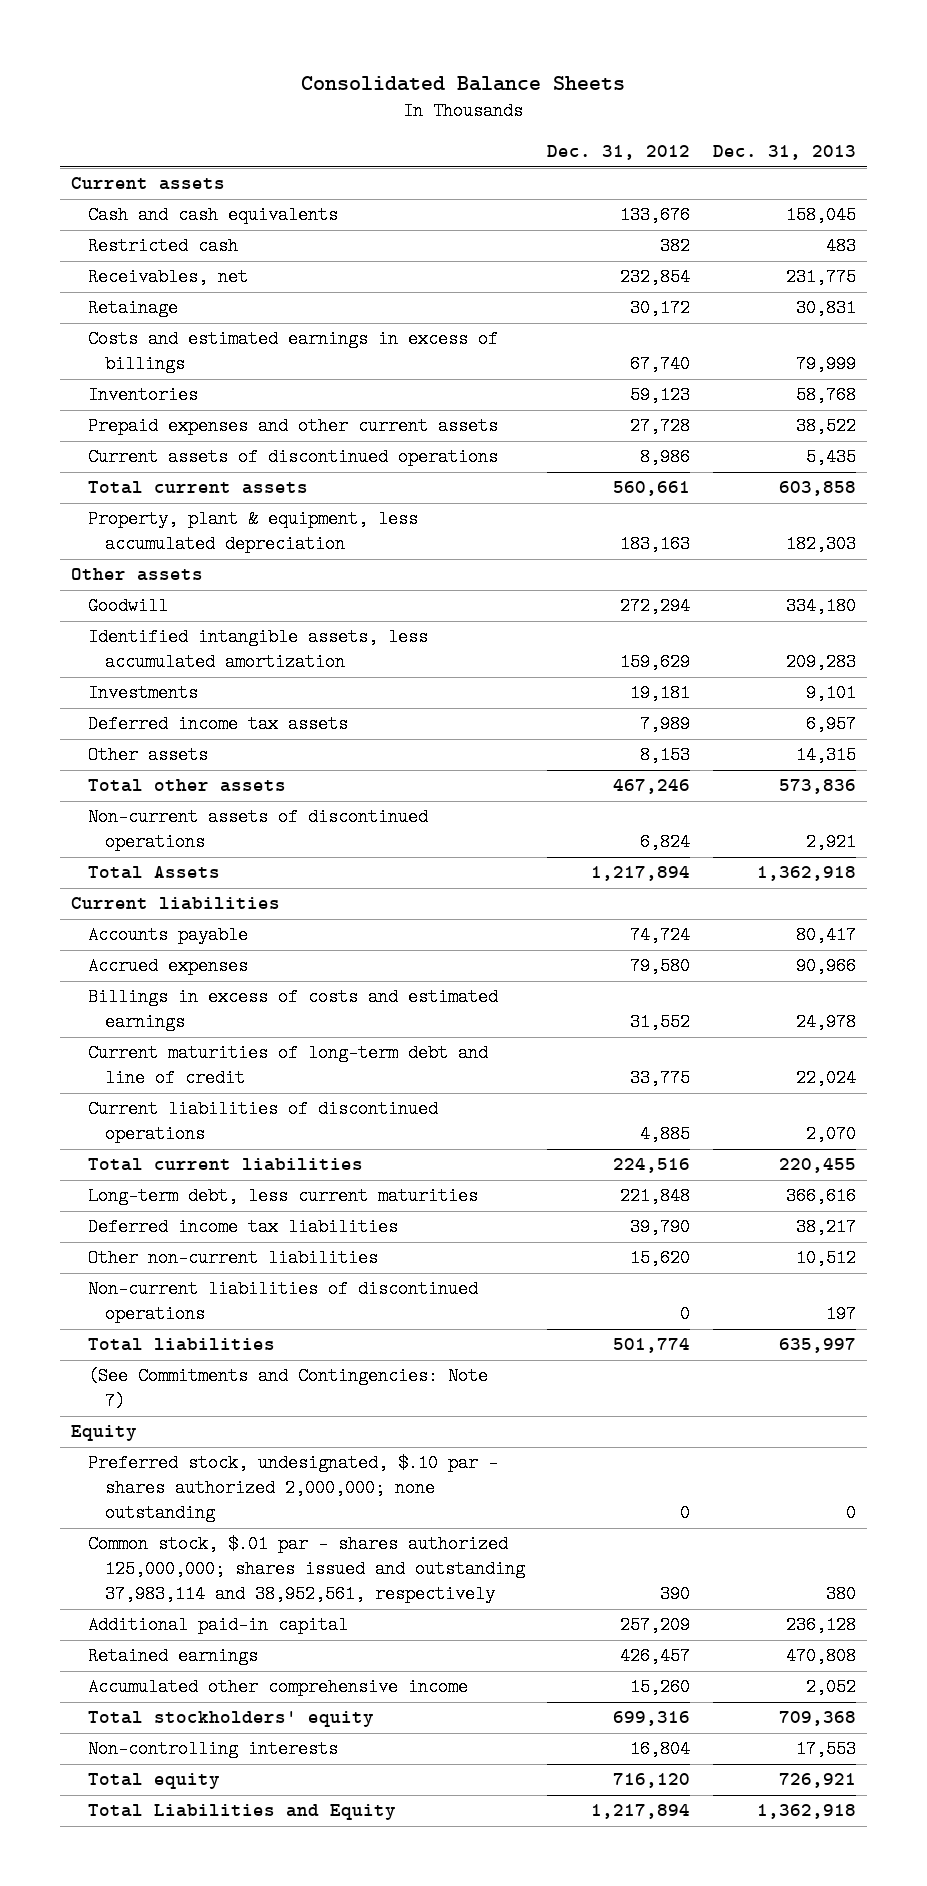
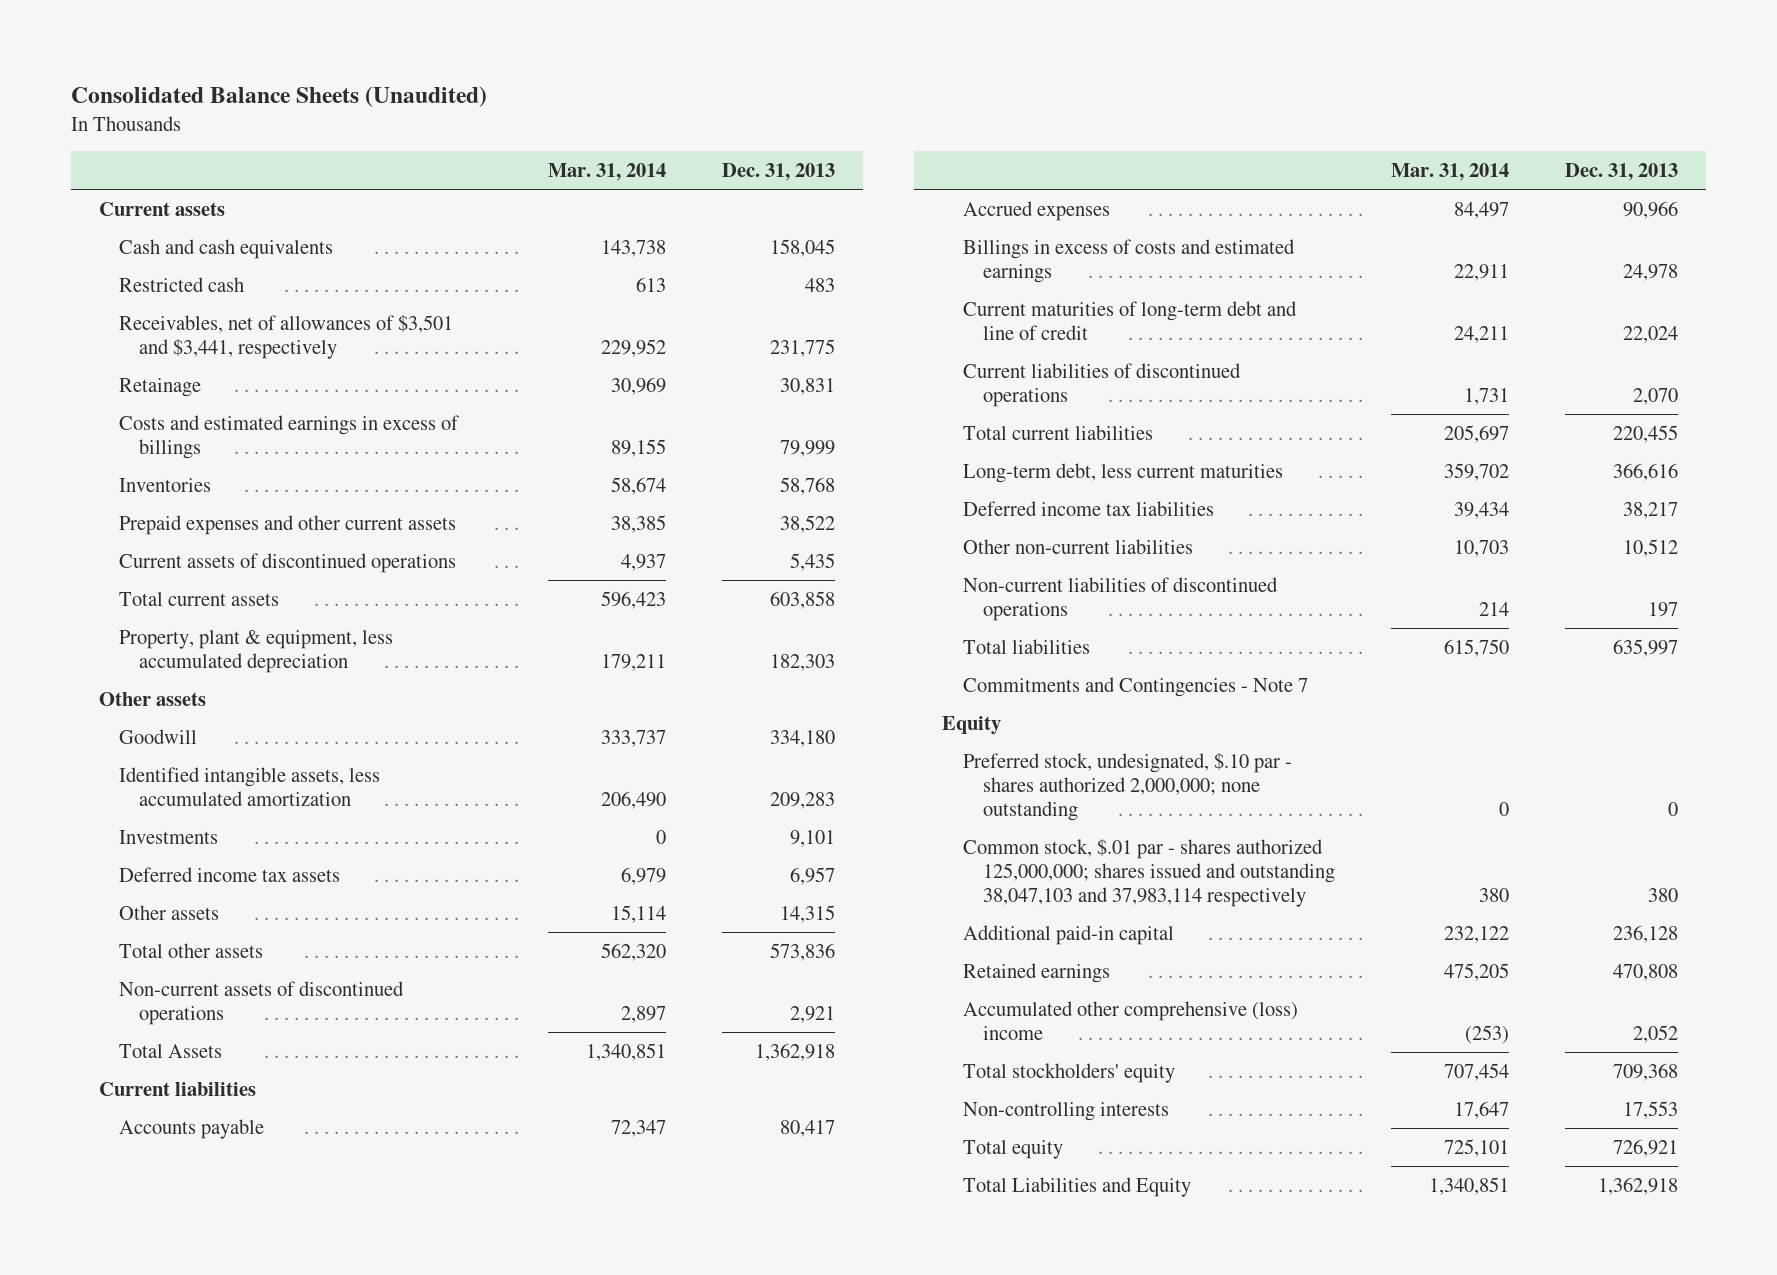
[301,76,626,92] Consolidated Balance Sheets -> [70,85,487,107] Consolidated Balance Sheets (Unaudited)
[547,145,691,161] Dec. 31, 2012 -> none
none -> [547,163,666,182] Mar. 31, 2014
[88,268,249,287] Receivables, net -> [119,314,454,360] Receivables, net of allowances of $3,501 and $3,441, respectively
[88,1367,489,1411] (See Commitments and Contingencies: Note 7) -> [962,676,1308,697] Commitments and Contingencies - Note 7
[88,1535,525,1604] Common stock, $.01 par - shares authorized 125,000,000; shares issued and outstanding 37,983,114 and 38,952,561, respectively -> [962,838,1336,908] Common stock, $.01 par - shares authorized 125,000,000; shares issued and outstanding 38,047,103 and 37,983,114 respectively
[88,1678,469,1697] Accumulated other comprehensive income -> [962,1000,1298,1041] Accumulated other comprehensive (loss) income

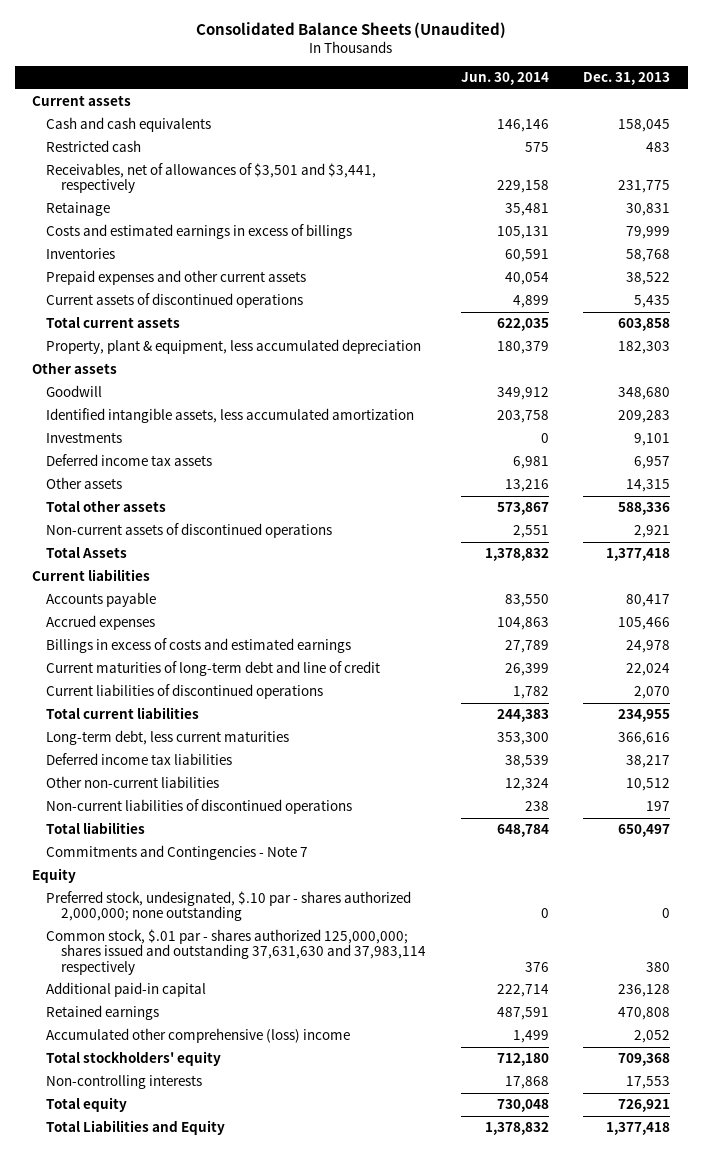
[547,163,666,182] Mar. 31, 2014 -> none
none -> [460,72,549,86] Jun. 30, 2014
[769,729,835,747] 334,180 -> [618,387,671,401] 348,680
[769,942,835,961] 573,836 -> [618,502,671,516] 588,336
[754,1042,835,1061] 1,362,918 -> [606,548,671,562] 1,377,418
[1623,200,1679,219] 90,966 -> [618,617,671,631] 105,466
[1613,424,1679,443] 220,455 -> [618,709,671,723] 234,955
[1613,638,1679,657] 635,997 -> [618,824,671,838] 650,497
[962,838,1336,908] Common stock, $.01 par - shares authorized 125,000,000; shares issued and outstanding 38,047,103 and 37,983,114 respectively -> [46,929,426,975] Common stock, $.01 par - shares authorized 125,000,000; shares issued and outstanding 37,631,630 and 37,983,114 respectively
[1598,1176,1679,1195] 1,362,918 -> [606,1122,671,1136] 1,377,418

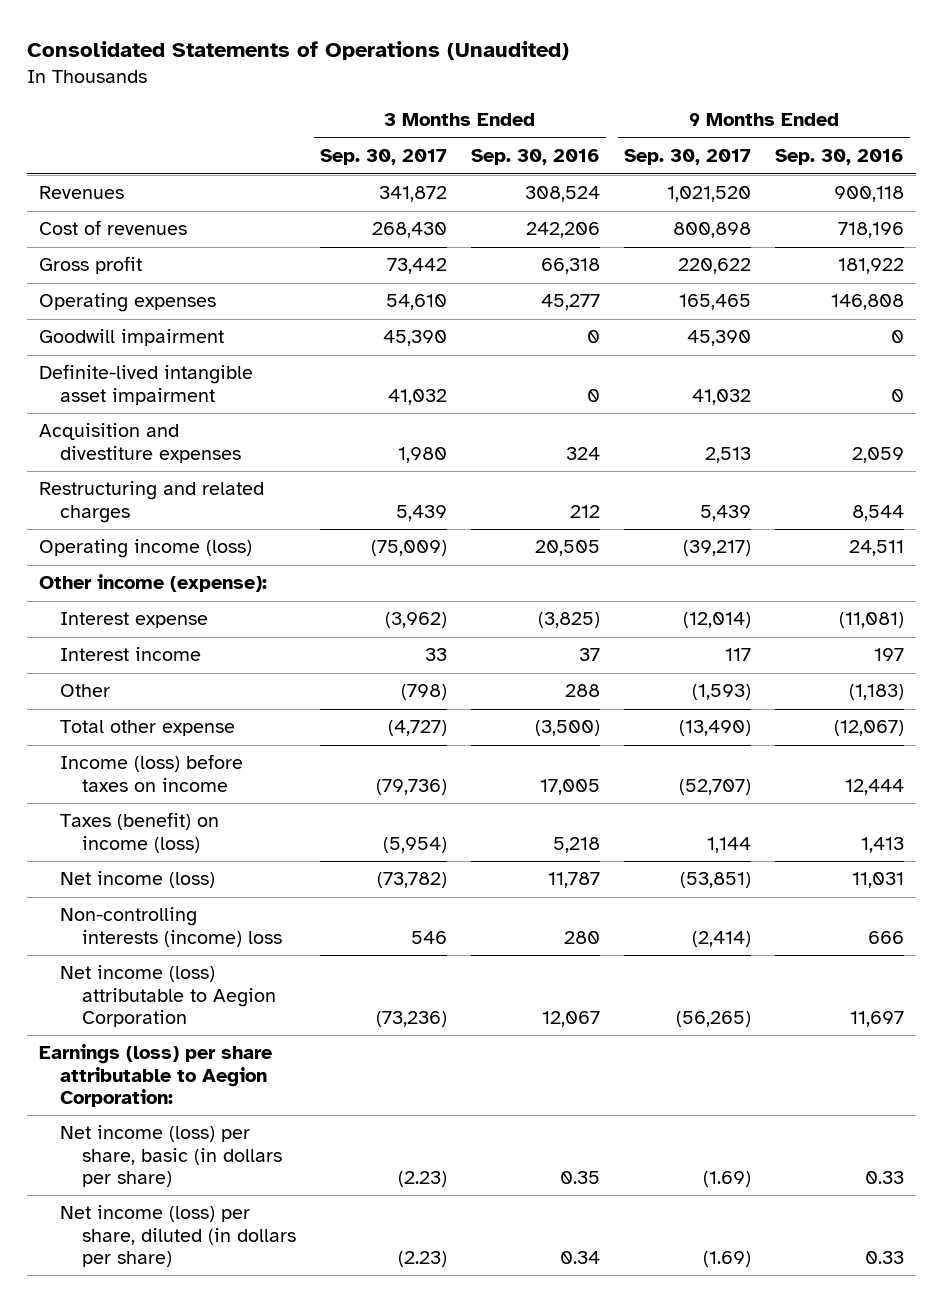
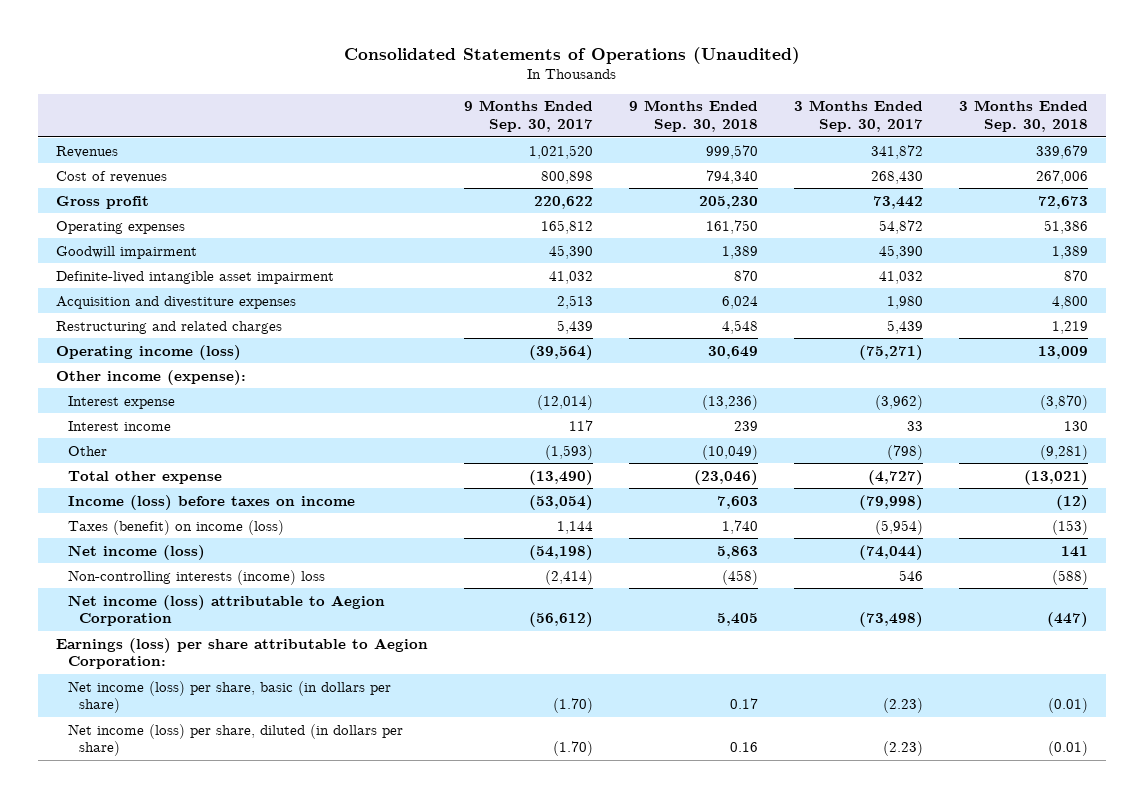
[470,149,600,166] Sep. 30, 2016 -> none
[775,149,905,166] Sep. 30, 2016 -> none
none -> [629,100,759,133] 9 Months Ended Sep. 30, 2018
none -> [959,100,1089,133] 3 Months Ended Sep. 30, 2018
[385,294,447,311] 54,610 -> [879,219,924,234] 54,872
[678,294,751,311] 165,465 -> [541,219,594,234] 165,812
[370,540,447,557] (75,009) -> [859,344,924,360] (75,271)
[682,540,751,557] (39,217) -> [529,344,594,360] (39,564)
[375,778,447,795] (79,736) -> [859,494,924,510] (79,998)
[678,778,751,795] (52,707) -> [529,494,594,510] (53,054)
[376,872,447,889] (73,782) -> [859,544,924,560] (74,044)
[679,872,751,889] (53,851) -> [529,544,594,560] (54,198)
[375,1011,447,1028] (73,236) -> [859,612,924,628] (73,498)
[675,1011,751,1028] (56,265) -> [529,612,594,628] (56,612)
[702,1171,751,1188] (1.69) -> [553,698,594,714] (1.70)
[702,1251,751,1268] (1.69) -> [553,741,594,757] (1.70)

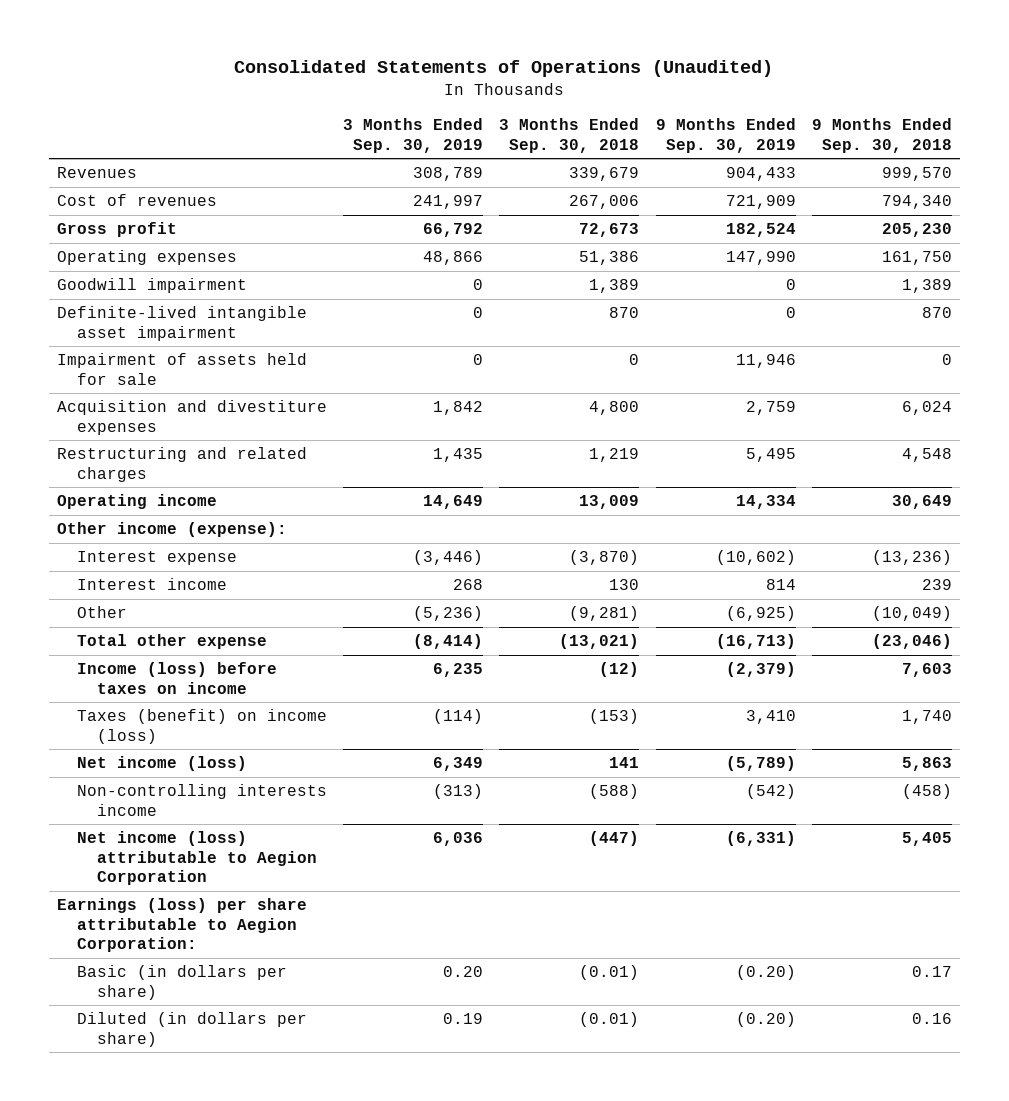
[464,100,594,133] 9 Months Ended Sep. 30, 2017 -> none
[794,100,924,133] 3 Months Ended Sep. 30, 2017 -> none
none -> [343,118,484,153] 3 Months Ended Sep. 30, 2019
none -> [655,118,796,153] 9 Months Ended Sep. 30, 2019
none -> [56,353,307,385] Impairment of assets held for sale
[55,344,241,360] Operating income (loss) -> [56,494,217,510] Operating income
[67,569,325,585] Non-controlling interests (income) loss -> [76,784,327,816] Non-controlling interests income
[67,680,391,714] Net income (loss) per share, basic (in dollars per share) -> [76,965,287,1000] Basic (in dollars per share)
[67,723,403,757] Net income (loss) per share, diluted (in dollars per share) -> [76,1012,307,1047] Diluted (in dollars per share)

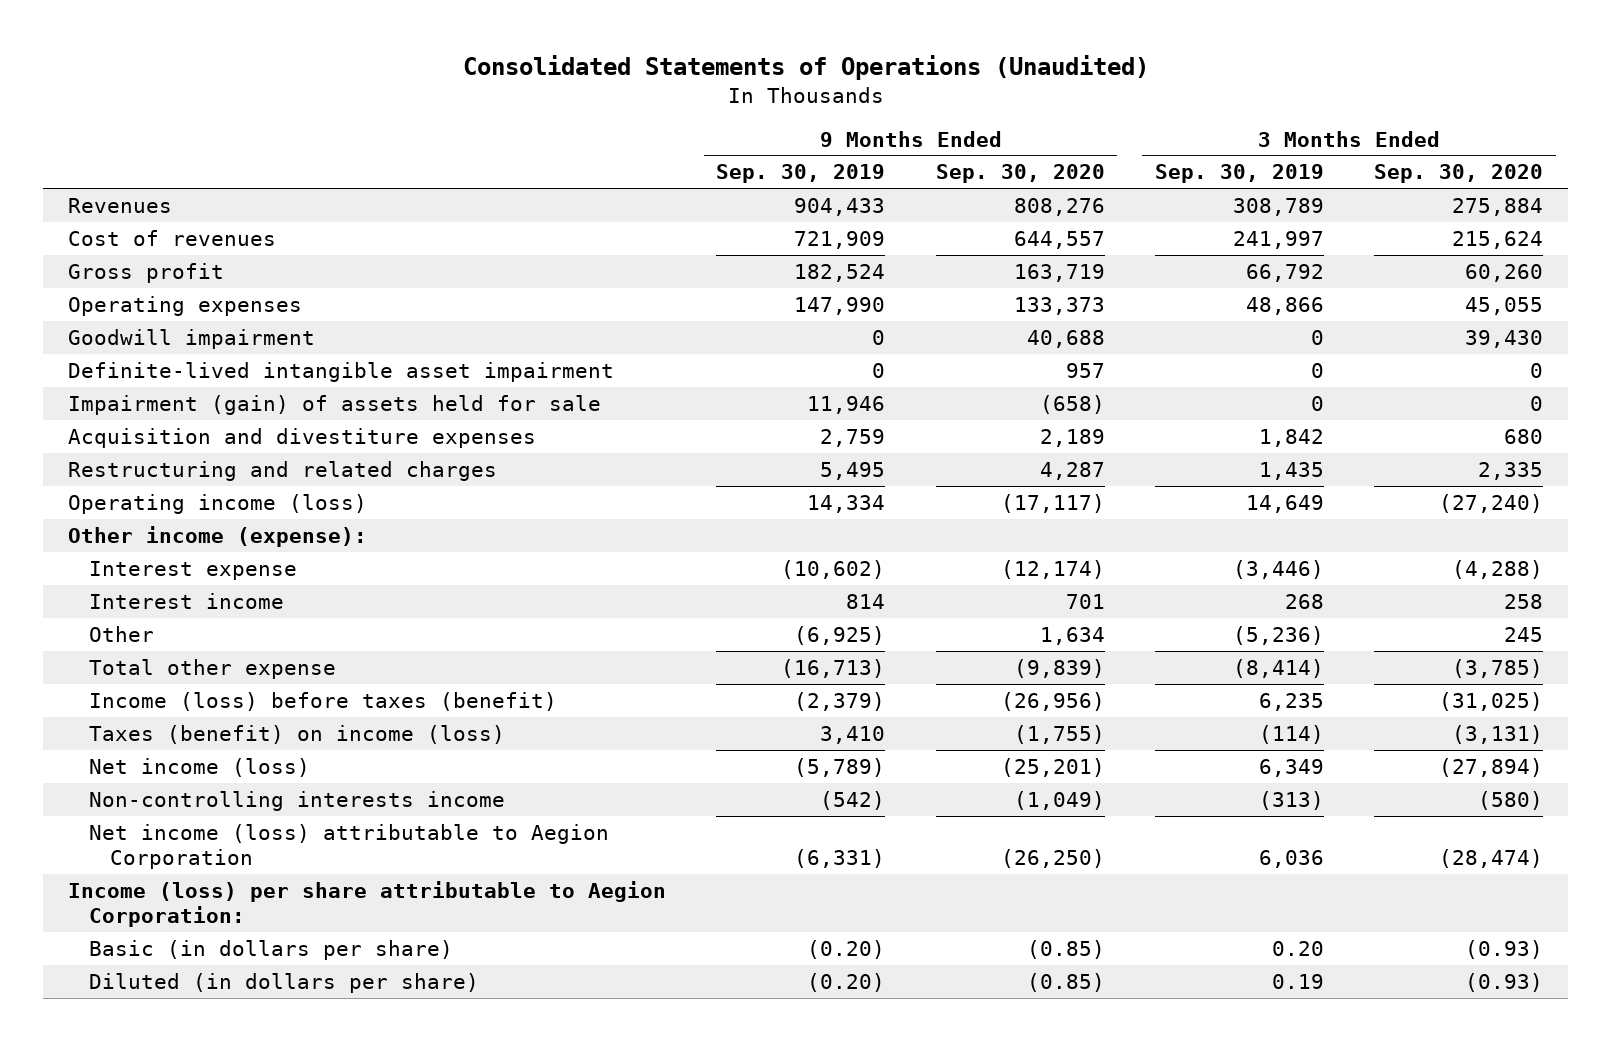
[499,118,640,153] 3 Months Ended Sep. 30, 2018 -> none
[811,118,952,153] 9 Months Ended Sep. 30, 2018 -> none
none -> [935,164,1105,184] Sep. 30, 2020
none -> [1374,164,1544,184] Sep. 30, 2020
[56,353,307,385] Impairment of assets held for sale -> [68,394,602,415] Impairment (gain) of assets held for sale
[56,494,217,510] Operating income -> [68,493,368,514] Operating income (loss)
[76,662,277,694] Income (loss) before taxes on income -> [89,691,558,711] Income (loss) before taxes (benefit)
[56,898,307,953] Earnings (loss) per share attributable to Aegion Corporation: -> [68,880,667,928] Income (loss) per share attributable to Aegion Corporation:

